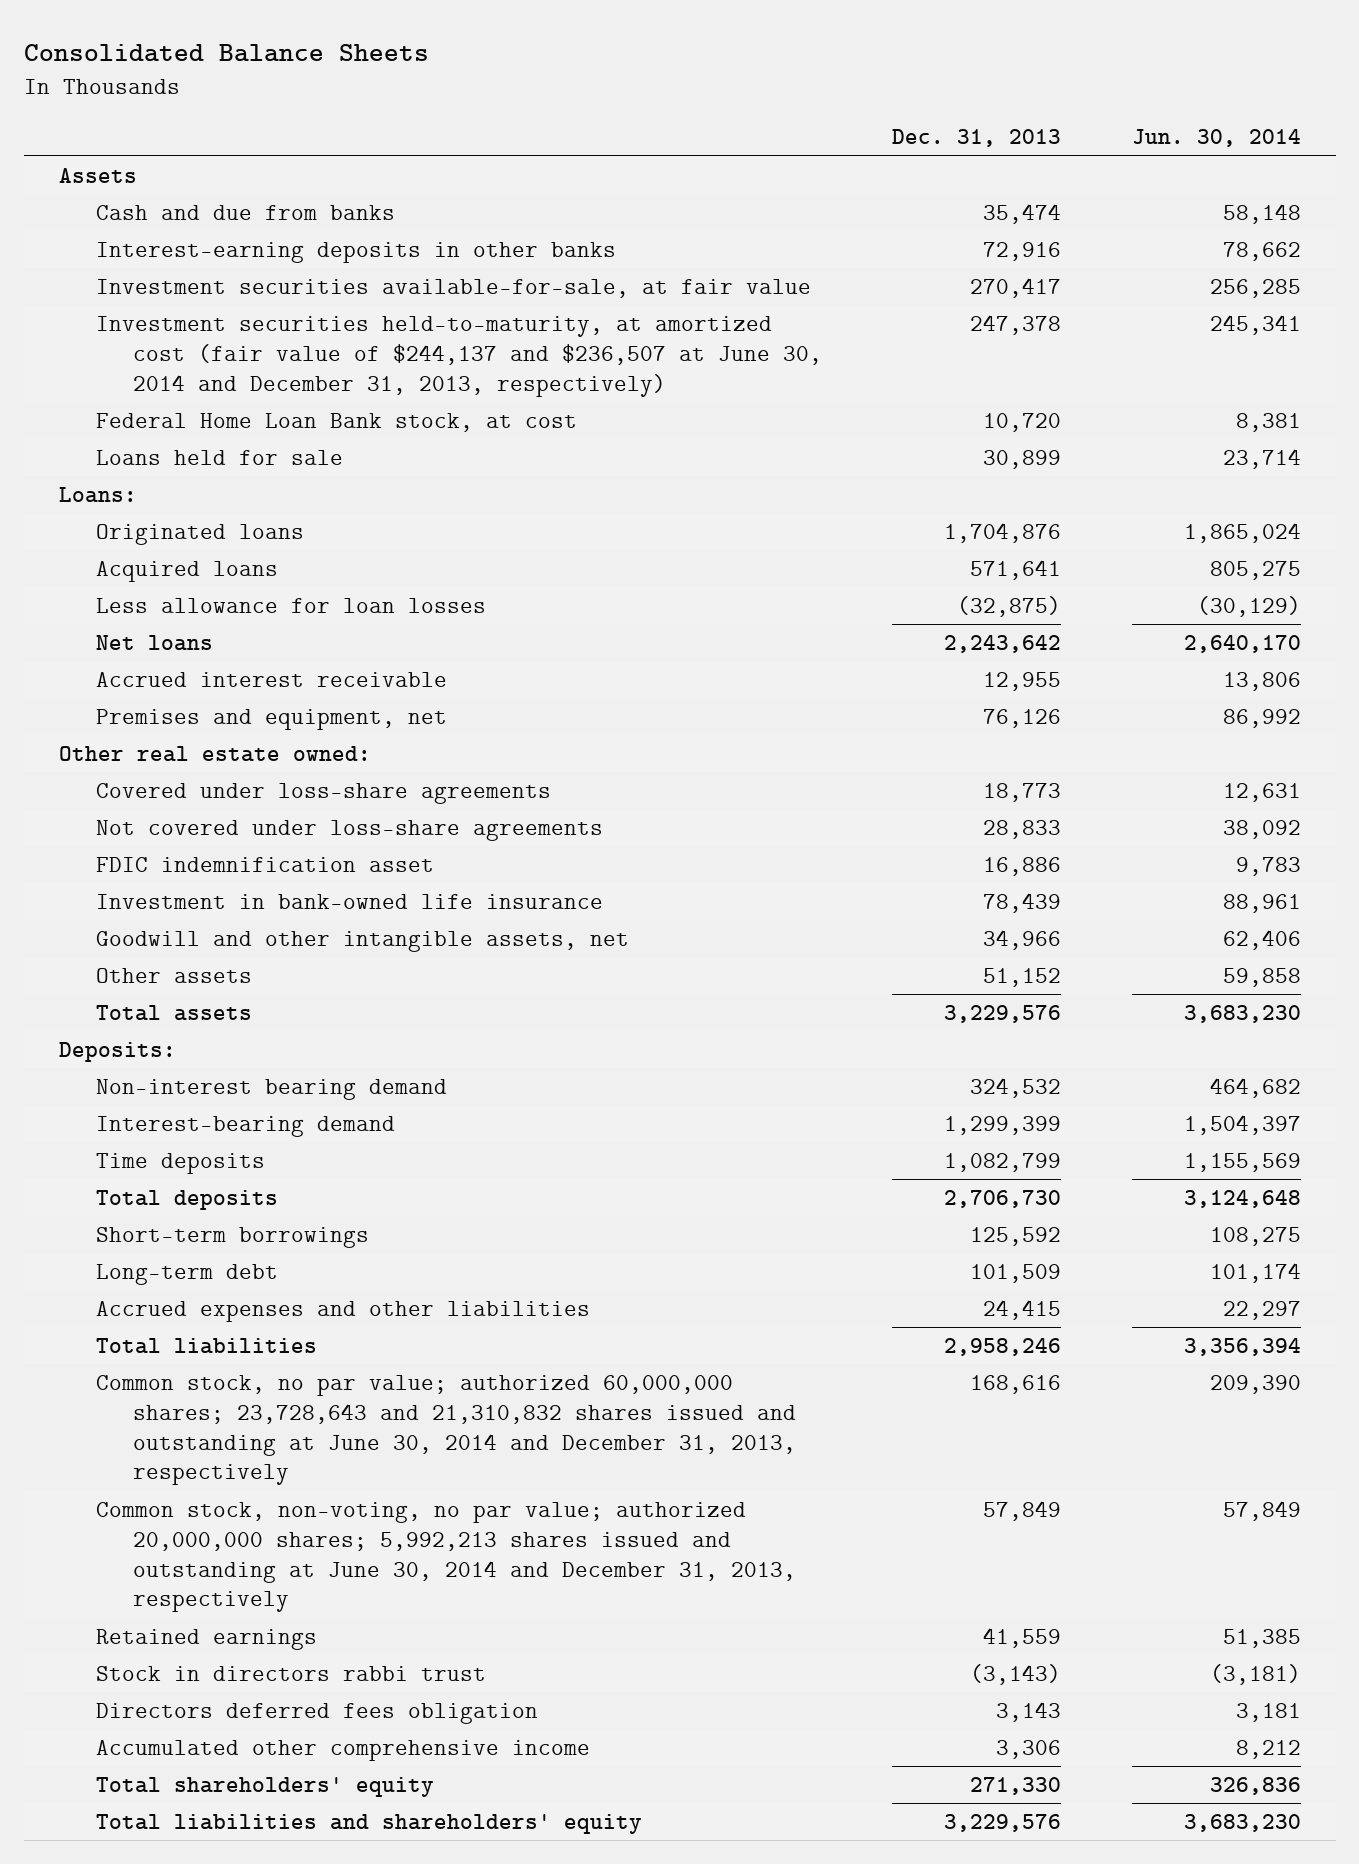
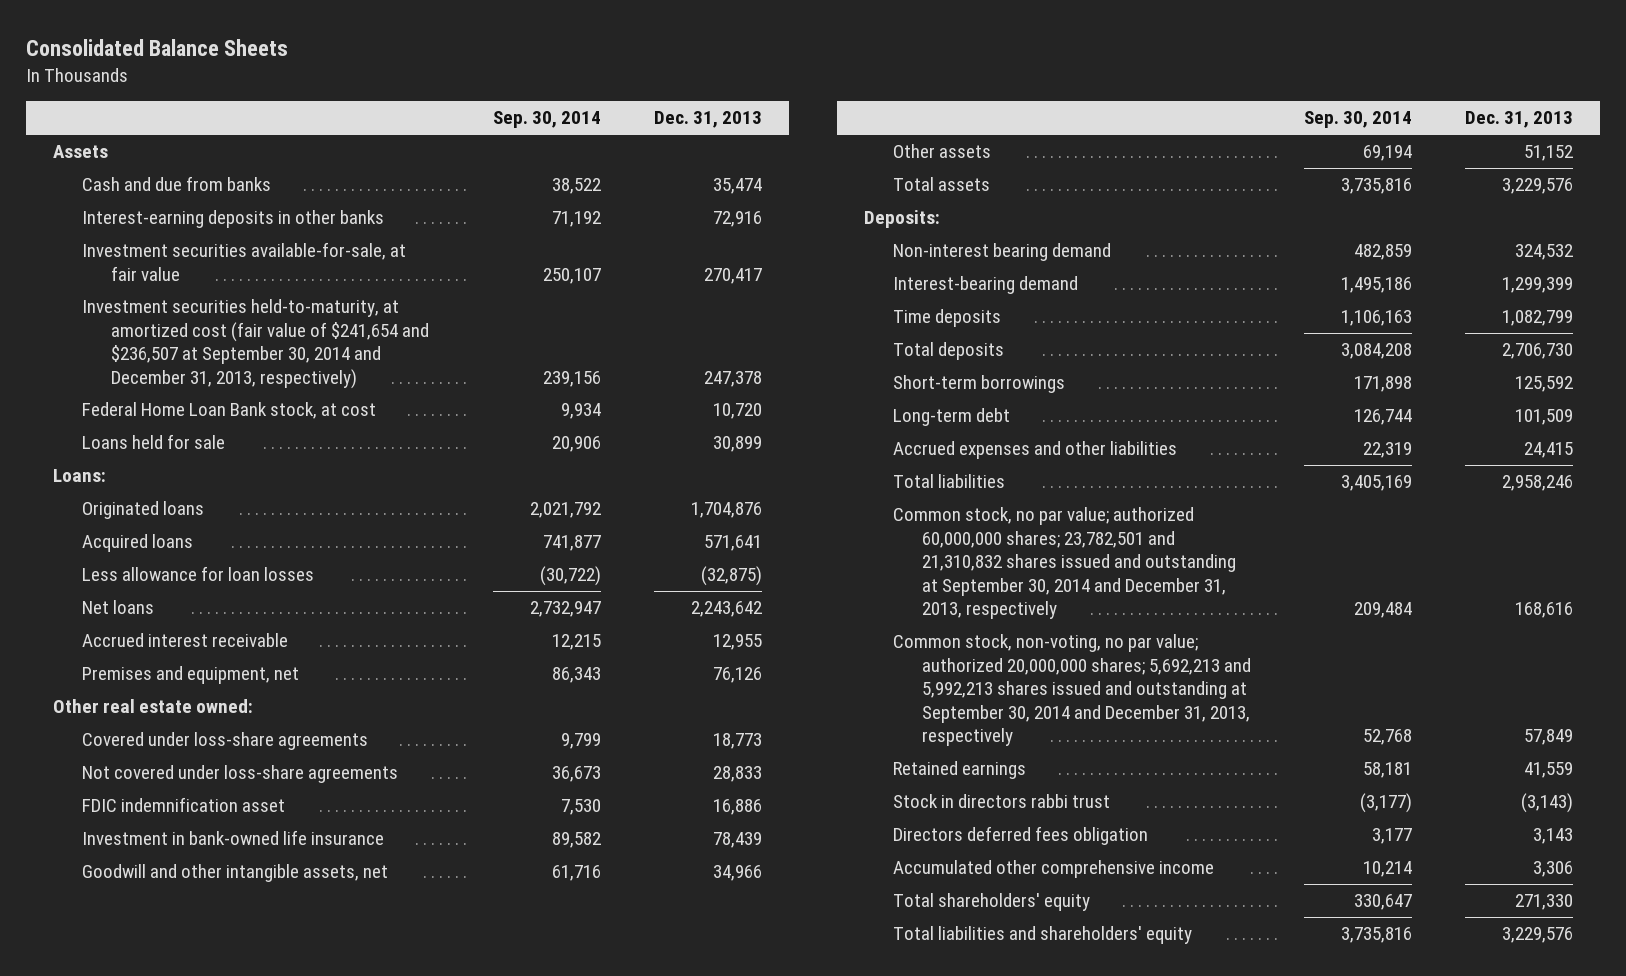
[1131,129,1301,148] Jun. 30, 2014 -> none
none -> [493,111,602,129] Sep. 30, 2014
[95,316,822,397] Investment securities held-to-maturity, at amortized cost (fair value of $244,137 and $236,507 at June 30, 2014 and December 31, 2013, respectively) -> [81,299,430,389] Investment securities held-to-maturity, at amortized cost (fair value of $241,654 and $236,507 at September 30, 2014 and December 31, 2013, respectively)
[95,1375,796,1486] Common stock, no par value; authorized 60,000,000 shares; 23,728,643 and 21,310,832 shares issued and outstanding at June 30, 2014 and December 31, 2013, respectively -> [892,507,1237,620] Common stock, no par value; authorized 60,000,000 shares; 23,782,501 and 21,310,832 shares issued and outstanding at September 30, 2014 and December 31, 2013, respectively
[95,1502,796,1613] Common stock, non-voting, no par value; authorized 20,000,000 shares; 5,992,213 shares issued and outstanding at June 30, 2014 and December 31, 2013, respectively -> [892,634,1252,747] Common stock, non-voting, no par value; authorized 20,000,000 shares; 5,692,213 and 5,992,213 shares issued and outstanding at September 30, 2014 and December 31, 2013, respectively

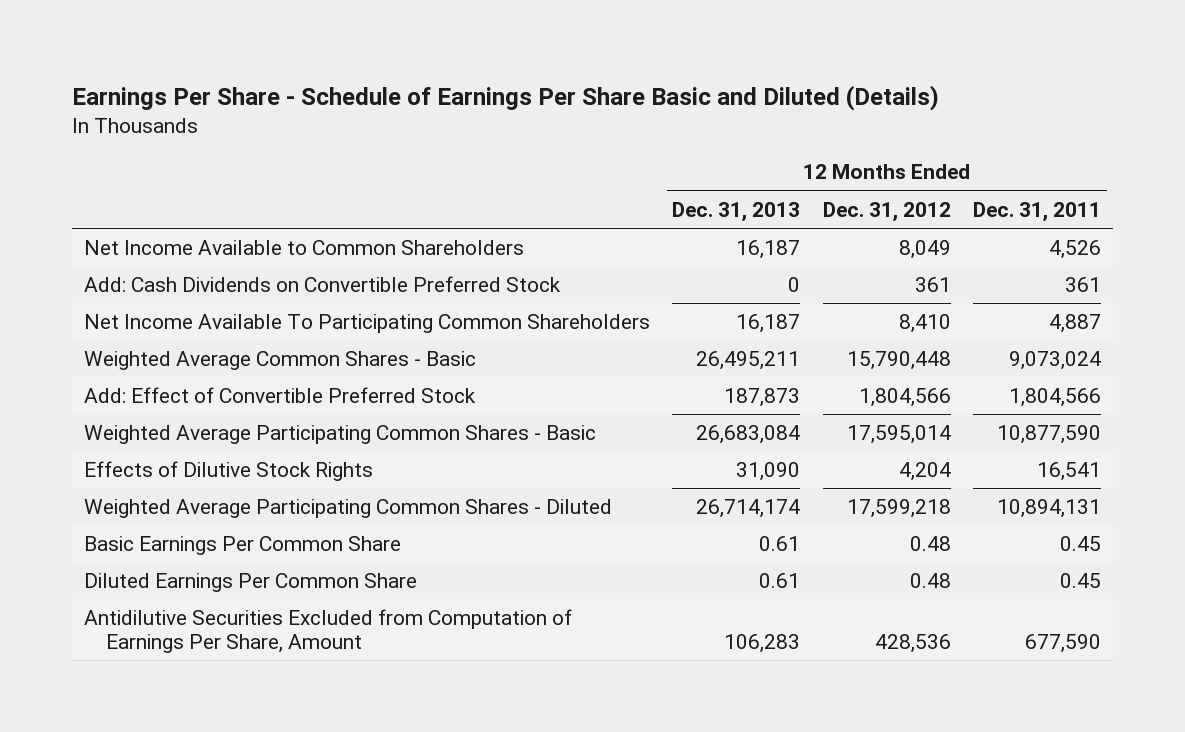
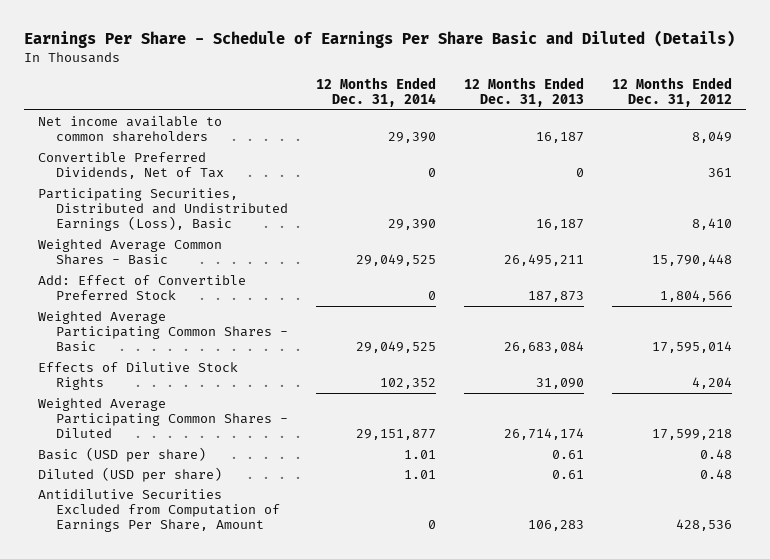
[973,201,1102,222] Dec. 31, 2011 -> none
none -> [315,77,436,108] 12 Months Ended Dec. 31, 2014
[83,240,524,256] Net Income Available to Common Shareholders -> [38,115,223,142] Net income available to common shareholders
[83,276,561,293] Add: Cash Dividends on Convertible Preferred Stock -> [38,151,225,179] Convertible Preferred Dividends, Net of Tax
[83,314,650,334] Net Income Available To Participating Common Shareholders -> [38,187,289,231] Participating Securities, Distributed and Undistributed Earnings (Loss), Basic
[83,536,401,556] Basic Earnings Per Common Share -> [38,446,207,462] Basic (USD per share)
[83,573,417,593] Diluted Earnings Per Common Share -> [38,466,223,482] Diluted (USD per share)

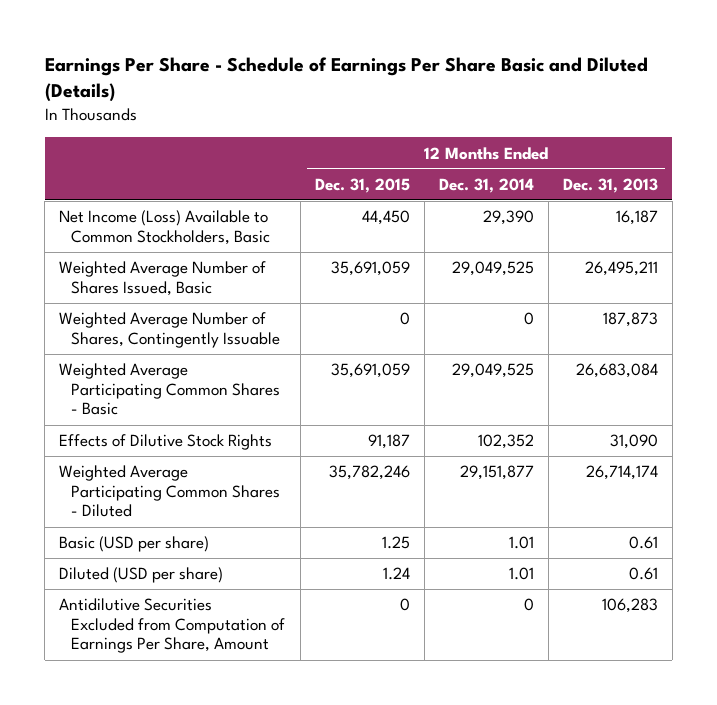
[611,77,732,108] 12 Months Ended Dec. 31, 2012 -> none
none -> [314,177,410,193] Dec. 31, 2015
[38,151,225,179] Convertible Preferred Dividends, Net of Tax -> none
[38,187,289,231] Participating Securities, Distributed and Undistributed Earnings (Loss), Basic -> none
[38,115,223,142] Net income available to common shareholders -> [59,210,271,245] Net Income (Loss) Available to Common Stockholders, Basic
[38,238,223,265] Weighted Average Common Shares - Basic -> [59,261,267,296] Weighted Average Number of Shares Issued, Basic
[38,274,247,300] Add: Effect of Convertible Preferred Stock -> [59,312,281,348] Weighted Average Number of Shares, Contingently Issuable

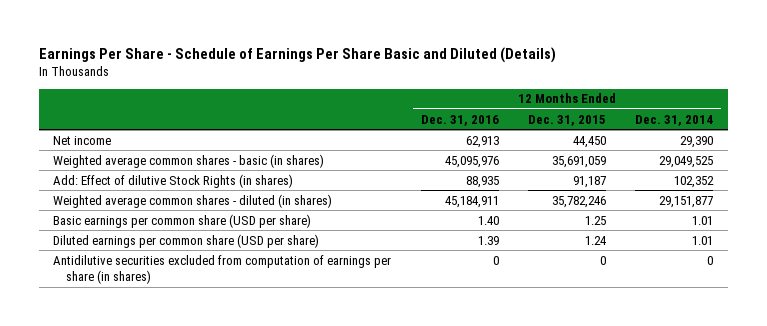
[562,177,658,193] Dec. 31, 2013 -> none
none -> [420,114,499,126] Dec. 31, 2016
[59,261,267,296] Weighted Average Number of Shares Issued, Basic -> none
[59,312,281,348] Weighted Average Number of Shares, Contingently Issuable -> none
[59,210,271,245] Net Income (Loss) Available to Common Stockholders, Basic -> [53,135,112,145] Net income
[59,363,281,416] Weighted Average Participating Common Shares - Basic -> [53,153,325,168] Weighted average common shares - basic (in shares)
[59,434,273,451] Effects of Dilutive Stock Rights -> [53,173,294,188] Add: Effect of dilutive Stock Rights (in shares)
[59,465,281,518] Weighted Average Participating Common Shares - Diluted -> [53,193,333,208] Weighted average common shares - diluted (in shares)
[59,536,210,553] Basic (USD per share) -> [53,213,312,228] Basic earnings per common share (USD per share)
[59,567,224,584] Diluted (USD per share) -> [53,233,320,248] Diluted earnings per common share (USD per share)
[59,598,286,654] Antidilutive Securities Excluded from Computation of Earnings Per Share, Amount -> [53,254,392,285] Antidilutive securities excluded from computation of earnings per share (in shares)

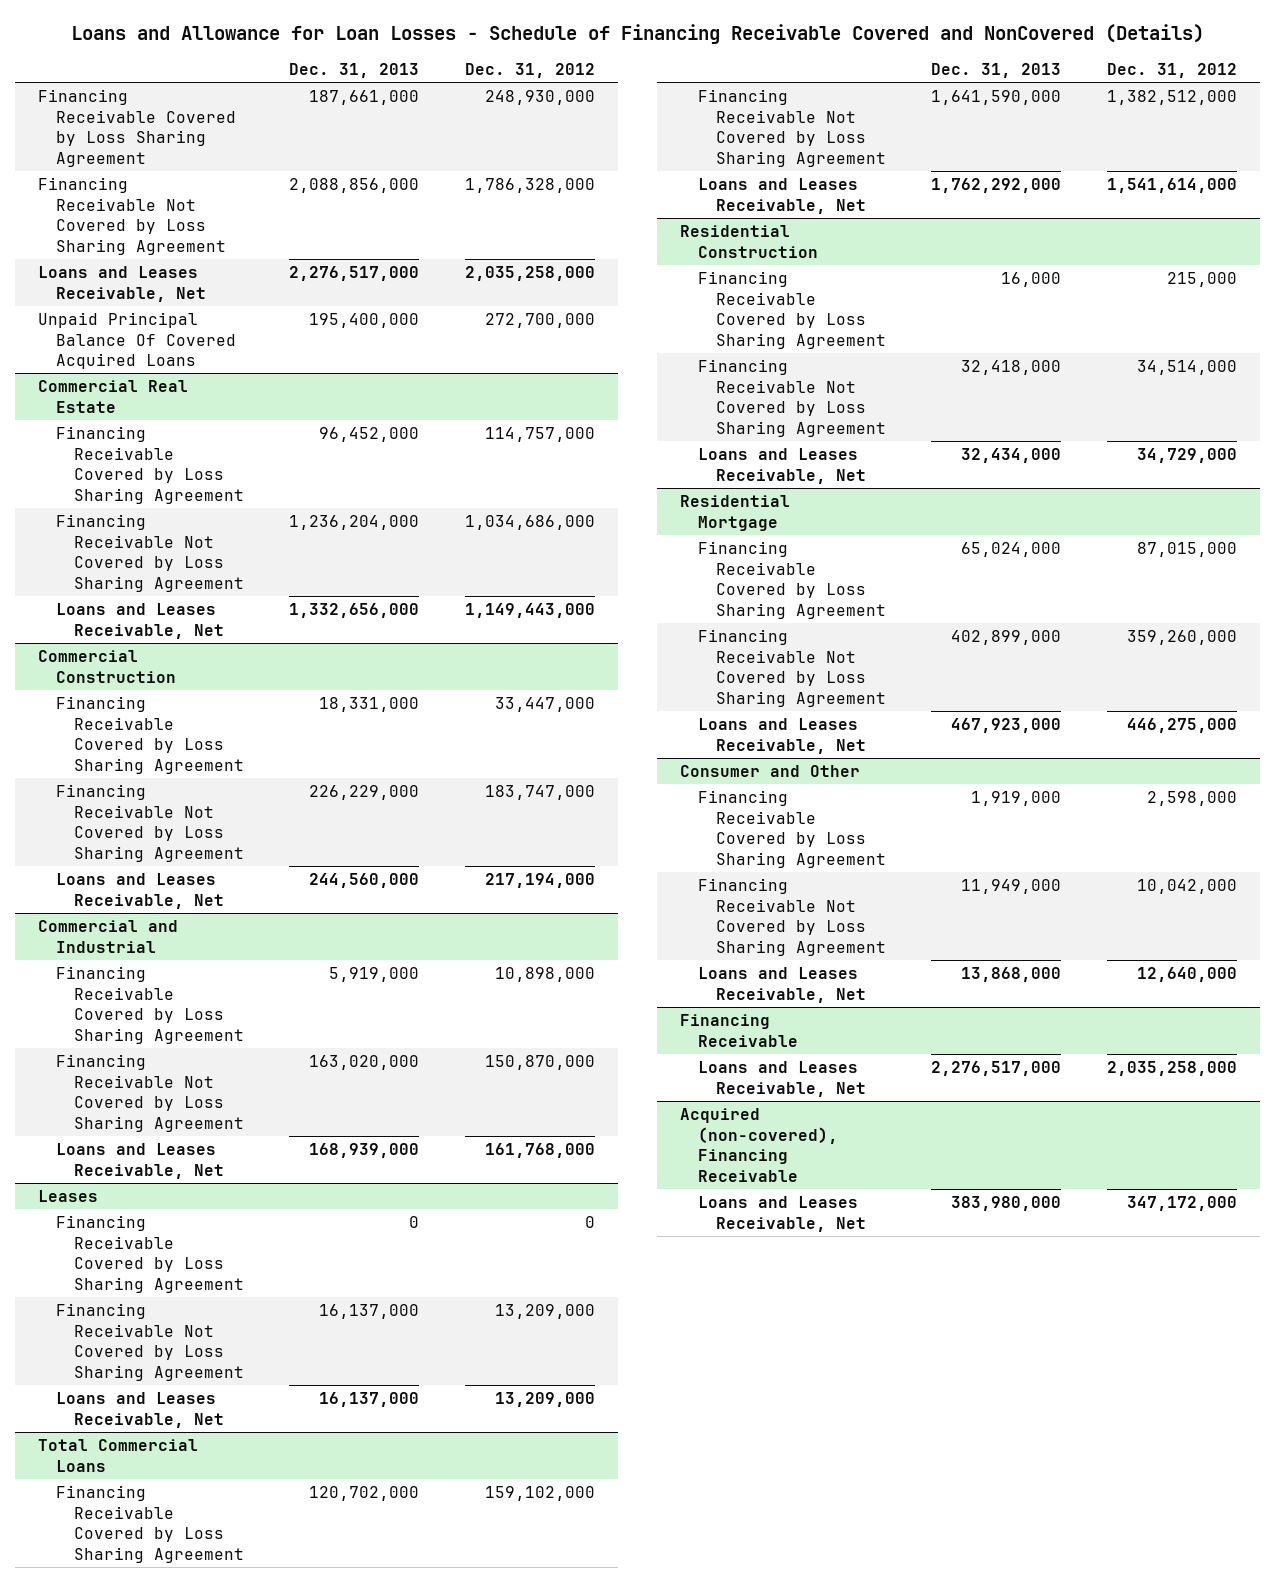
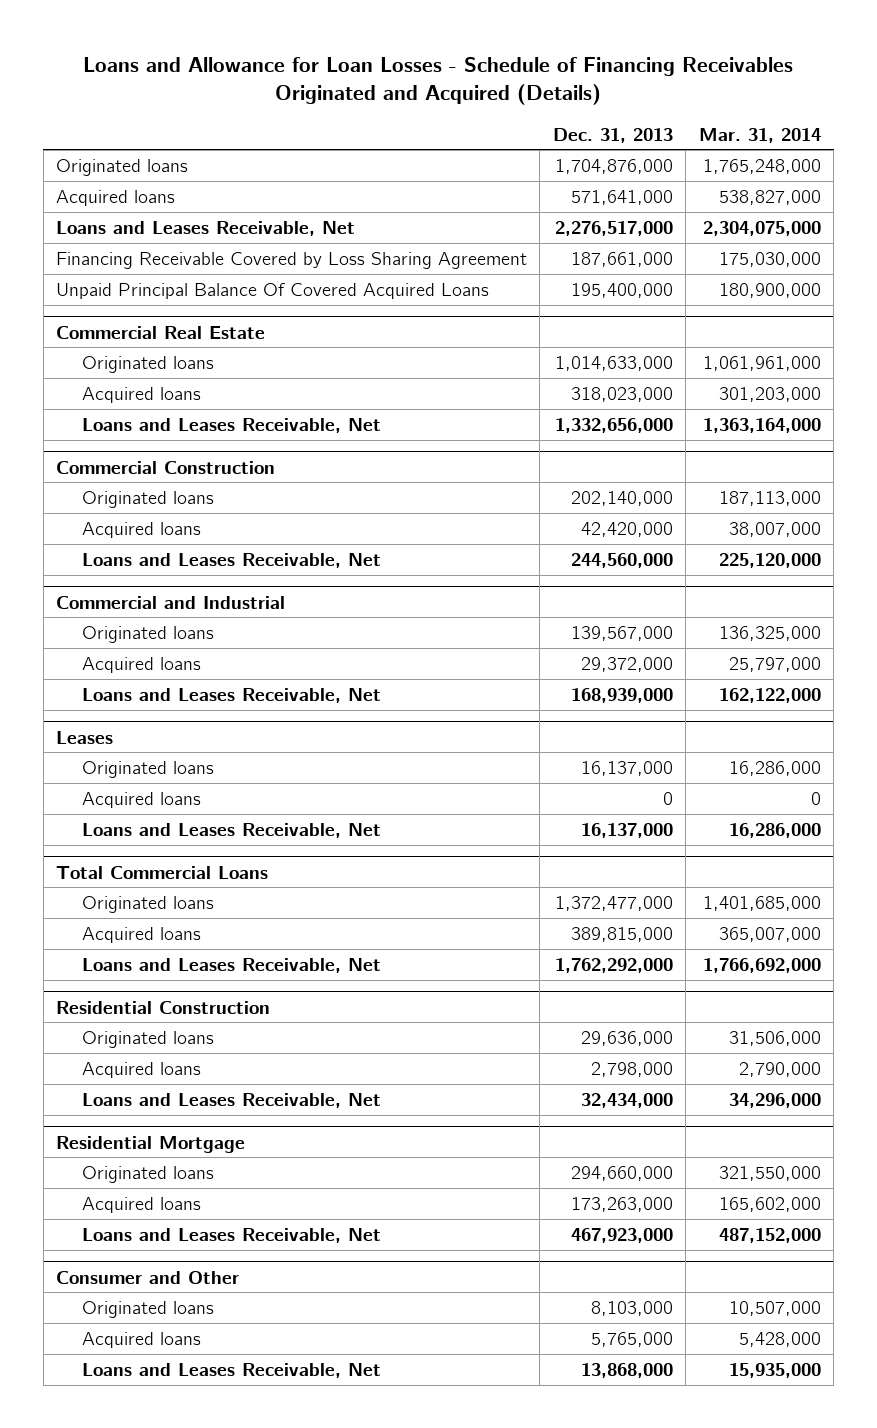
[70,24,1204,45] Loans and Allowance for Loan Losses - Schedule of Financing Receivable Covered and NonCovered (Details) -> [83,56,794,106] Loans and Allowance for Loan Losses - Schedule of Financing Receivables Originated and Acquired (Details)
[464,63,595,79] Dec. 31, 2012 -> none
none -> [698,127,821,143] Mar. 31, 2014
[38,176,227,255] Financing Receivable Not Covered by Loss Sharing Agreement -> none
none -> [56,158,189,176] Originated loans
none -> [56,189,176,206] Acquired loans
[38,88,237,167] Financing Receivable Covered by Loss Sharing Agreement -> [56,251,528,269] Financing Receivable Covered by Loss Sharing Agreement
[56,425,245,504] Financing Receivable Covered by Loss Sharing Agreement -> none
[56,513,245,592] Financing Receivable Not Covered by Loss Sharing Agreement -> none
none -> [82,355,215,373] Originated loans
none -> [82,386,202,403] Acquired loans
[56,695,245,774] Financing Receivable Covered by Loss Sharing Agreement -> none
[56,783,245,862] Financing Receivable Not Covered by Loss Sharing Agreement -> none
none -> [82,490,215,508] Originated loans
none -> [82,521,202,538] Acquired loans
[56,965,245,1044] Financing Receivable Covered by Loss Sharing Agreement -> none
[56,1053,245,1132] Financing Receivable Not Covered by Loss Sharing Agreement -> none
none -> [82,625,215,643] Originated loans
none -> [82,656,202,673] Acquired loans
[56,1214,245,1293] Financing Receivable Covered by Loss Sharing Agreement -> none
[56,1302,245,1381] Financing Receivable Not Covered by Loss Sharing Agreement -> [82,760,215,778] Originated loans
none -> [82,791,202,808] Acquired loans
[56,1484,245,1563] Financing Receivable Covered by Loss Sharing Agreement -> none
[698,88,887,167] Financing Receivable Not Covered by Loss Sharing Agreement -> none
none -> [82,895,215,913] Originated loans
none -> [82,926,202,943] Acquired loans
[698,270,887,349] Financing Receivable Covered by Loss Sharing Agreement -> none
[698,358,887,437] Financing Receivable Not Covered by Loss Sharing Agreement -> none
none -> [82,1030,215,1048] Originated loans
none -> [82,1061,202,1078] Acquired loans
[698,540,887,619] Financing Receivable Covered by Loss Sharing Agreement -> none
[698,628,887,707] Financing Receivable Not Covered by Loss Sharing Agreement -> none
none -> [82,1165,215,1183] Originated loans
none -> [82,1196,202,1213] Acquired loans
[698,789,887,868] Financing Receivable Covered by Loss Sharing Agreement -> none
[698,877,887,956] Financing Receivable Not Covered by Loss Sharing Agreement -> none
none -> [82,1300,215,1318] Originated loans
none -> [82,1331,202,1348] Acquired loans
[680,1013,799,1047] Financing Receivable -> none
[698,1060,867,1097] Loans and Leases Receivable, Net -> none
[680,1107,839,1182] Acquired (non-covered), Financing Receivable -> none
[698,1195,867,1232] Loans and Leases Receivable, Net -> none

